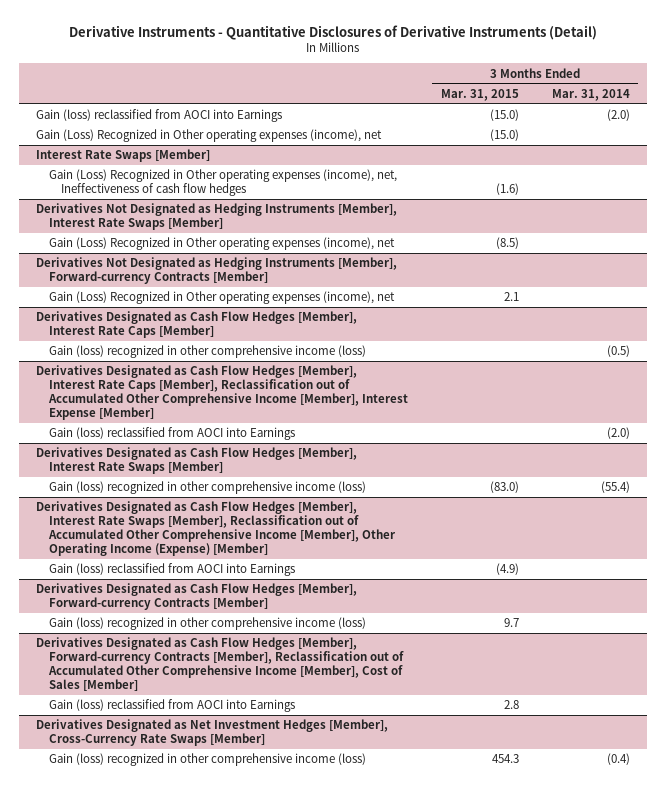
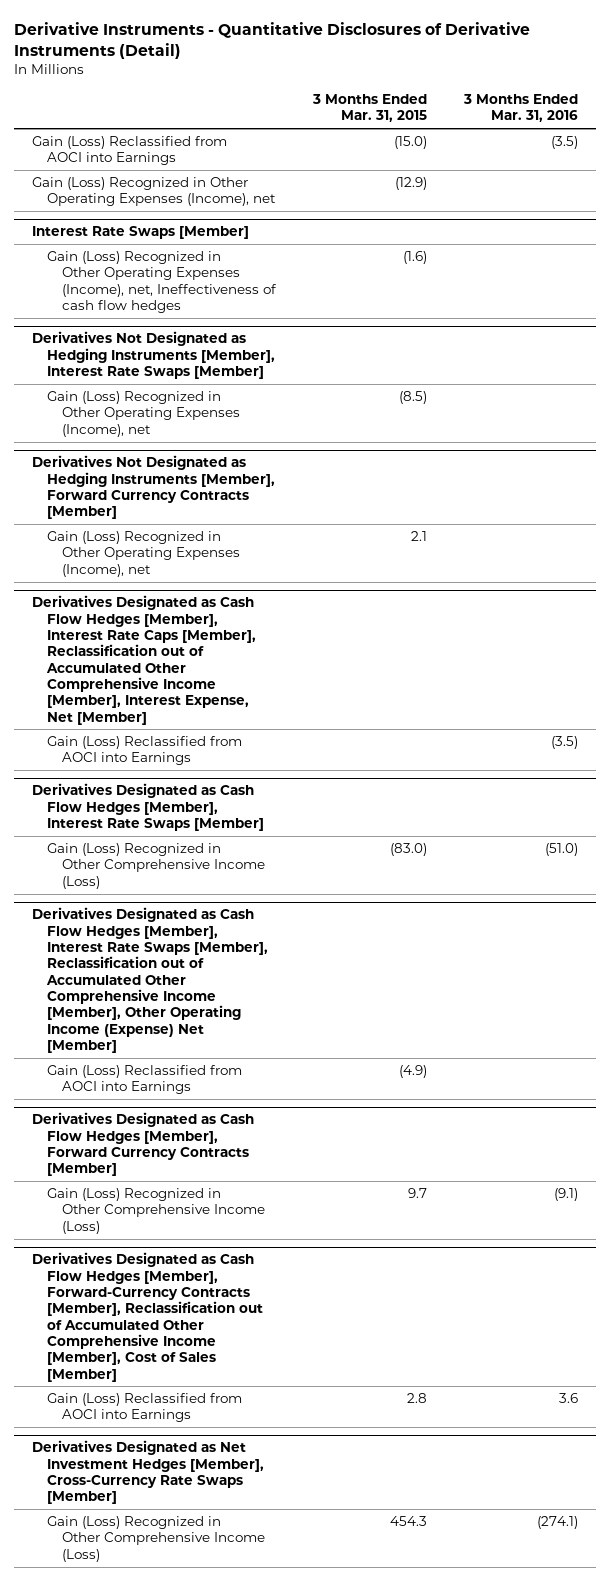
[552,88,631,101] Mar. 31, 2014 -> none
none -> [462,94,578,123] 3 Months Ended Mar. 31, 2016
[36,109,283,123] Gain (loss) reclassified from AOCI into Earnings -> [32,136,228,166] Gain (Loss) Reclassified from AOCI into Earnings
[36,129,383,143] Gain (Loss) Recognized in Other operating expenses (income), net -> [32,177,277,207] Gain (Loss) Recognized in Other Operating Expenses (Income), net
[489,129,519,142] (15.0) -> [394,177,427,191] (12.9)
[48,169,397,197] Gain (Loss) Recognized in Other operating expenses (income), net, Ineffectiveness of cash flow hedges -> [47,251,278,314] Gain (Loss) Recognized in Other Operating Expenses (Income), net, Ineffectiveness of cash flow hedges
[36,311,358,339] Derivatives Designated as Cash Flow Hedges [Member], Interest Rate Caps [Member] -> none
[48,345,366,359] Gain (loss) recognized in other comprehensive income (loss) -> none
[48,237,395,251] Gain (Loss) Recognized in Other operating expenses (income), net -> [47,391,241,437] Gain (Loss) Recognized in Other Operating Expenses (Income), net
[36,257,398,285] Derivatives Not Designated as Hedging Instruments [Member], Forward-currency Contracts [Member] -> [32,455,276,520] Derivatives Not Designated as Hedging Instruments [Member], Forward Currency Contracts [Member]
[48,291,395,305] Gain (Loss) Recognized in Other operating expenses (income), net -> [47,531,241,577] Gain (Loss) Recognized in Other Operating Expenses (Income), net
[36,365,408,420] Derivatives Designated as Cash Flow Hedges [Member], Interest Rate Caps [Member], Reclassification out of Accumulated Other Comprehensive Income [Member], Interest Expense [Member] -> [32,595,257,725] Derivatives Designated as Cash Flow Hedges [Member], Interest Rate Caps [Member], Reclassification out of Accumulated Other Comprehensive Income [Member], Interest Expense, Net [Member]
[48,427,295,441] Gain (loss) reclassified from AOCI into Earnings -> [47,736,243,766] Gain (Loss) Reclassified from AOCI into Earnings
[48,481,366,495] Gain (loss) recognized in other comprehensive income (loss) -> [47,843,266,889] Gain (Loss) Recognized in Other Comprehensive Income (Loss)
[36,501,396,556] Derivatives Designated as Cash Flow Hedges [Member], Interest Rate Swaps [Member], Reclassification out of Accumulated Other Comprehensive Income [Member], Other Operating Income (Expense) [Member] -> [32,907,269,1053] Derivatives Designated as Cash Flow Hedges [Member], Interest Rate Swaps [Member], Reclassification out of Accumulated Other Comprehensive Income [Member], Other Operating Income (Expense) Net [Member]
[48,563,295,577] Gain (loss) reclassified from AOCI into Earnings -> [47,1065,243,1095] Gain (Loss) Reclassified from AOCI into Earnings
[36,583,358,611] Derivatives Designated as Cash Flow Hedges [Member], Forward-currency Contracts [Member] -> [32,1112,255,1177] Derivatives Designated as Cash Flow Hedges [Member], Forward Currency Contracts [Member]
[48,617,366,631] Gain (loss) recognized in other comprehensive income (loss) -> [47,1188,266,1234] Gain (Loss) Recognized in Other Comprehensive Income (Loss)
[36,637,404,691] Derivatives Designated as Cash Flow Hedges [Member], Forward-currency Contracts [Member], Reclassification out of Accumulated Other Comprehensive Income [Member], Cost of Sales [Member] -> [32,1252,264,1382] Derivatives Designated as Cash Flow Hedges [Member], Forward-Currency Contracts [Member], Reclassification out of Accumulated Other Comprehensive Income [Member], Cost of Sales [Member]
[48,699,295,713] Gain (loss) reclassified from AOCI into Earnings -> [47,1393,243,1423] Gain (Loss) Reclassified from AOCI into Earnings
[48,753,366,767] Gain (loss) recognized in other comprehensive income (loss) -> [47,1516,266,1562] Gain (Loss) Recognized in Other Comprehensive Income (Loss)

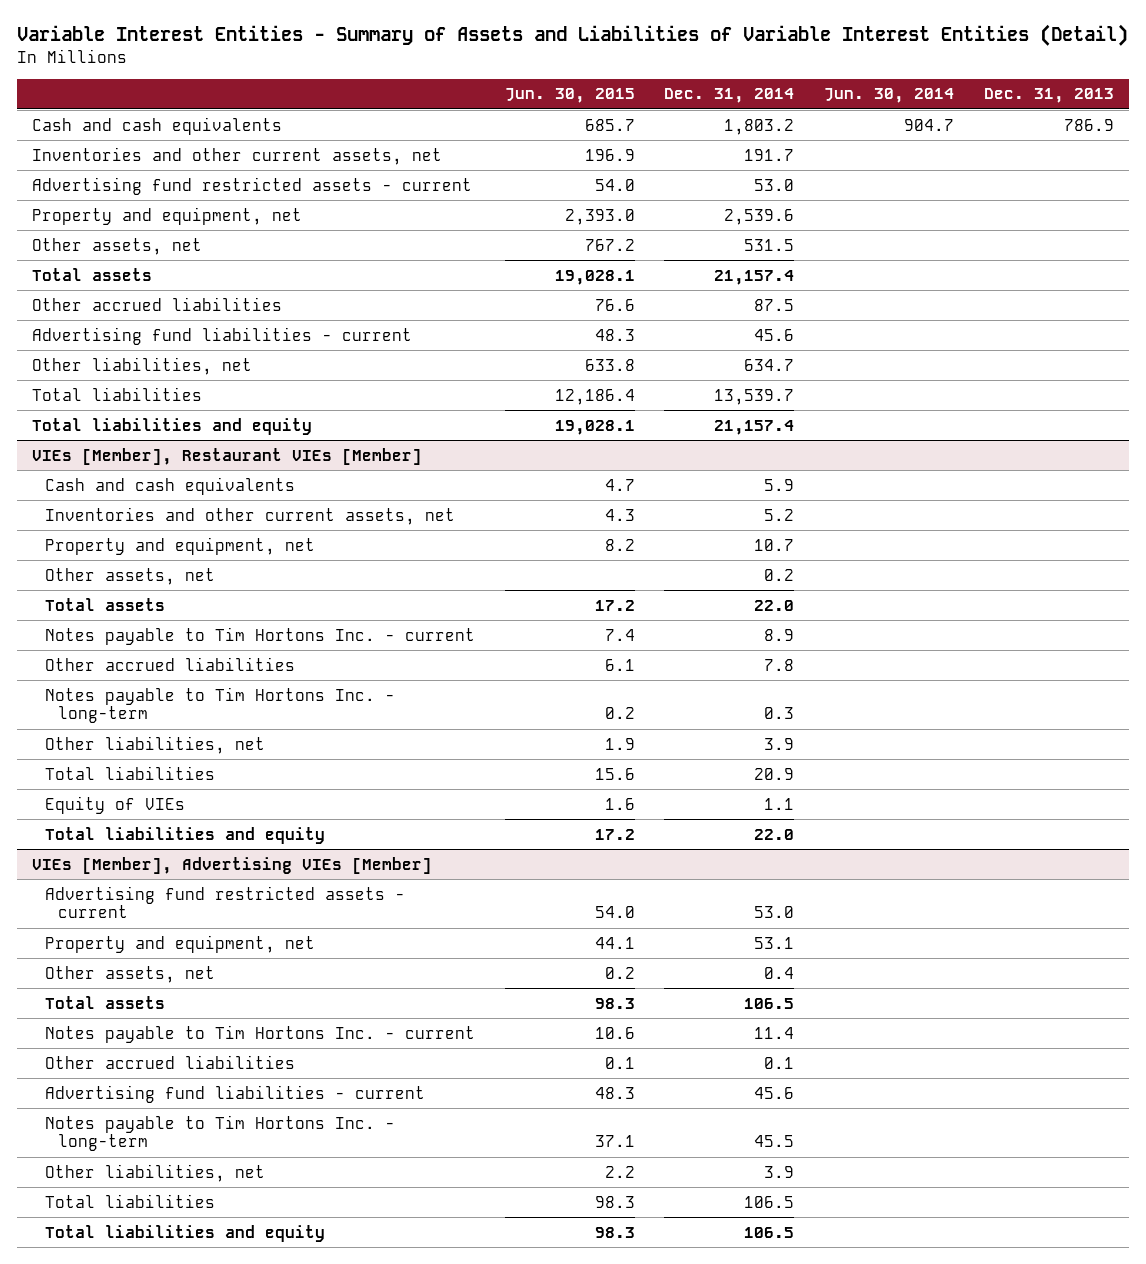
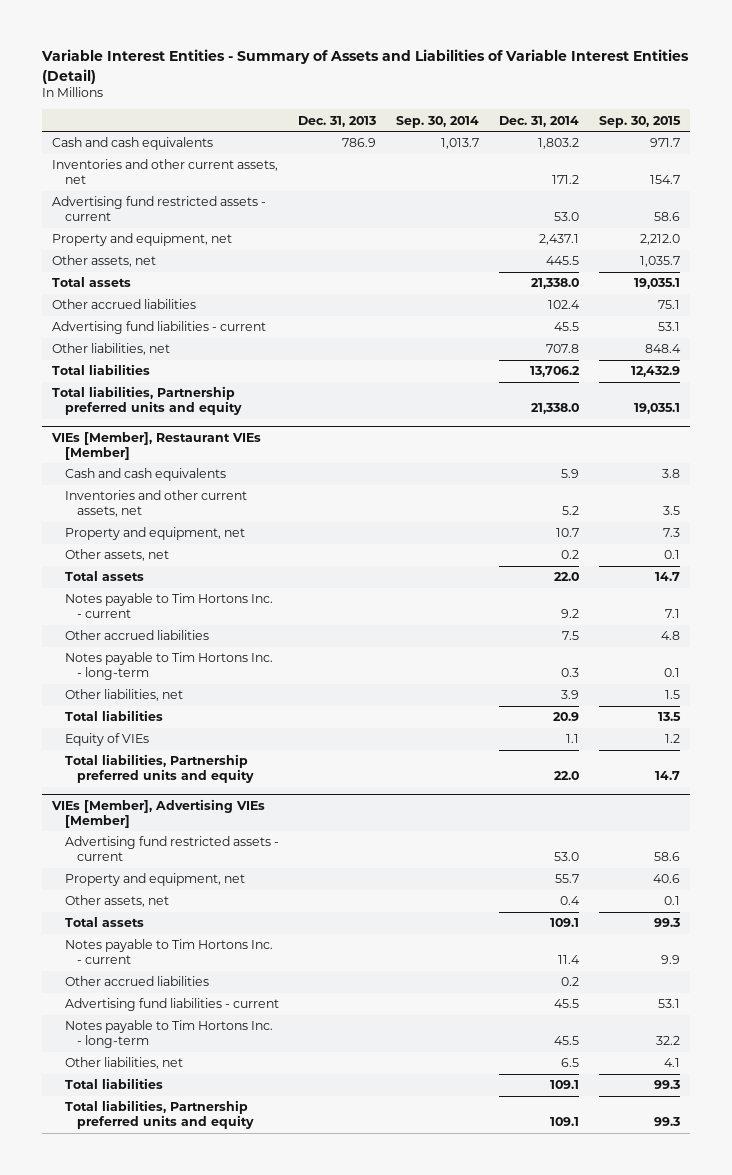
[504,88,635,104] Jun. 30, 2015 -> none
[824,88,955,104] Jun. 30, 2014 -> none
none -> [396,115,480,128] Sep. 30, 2014
none -> [598,115,681,128] Sep. 30, 2015
[744,148,795,161] 191.7 -> [552,175,580,185] 171.2
[724,208,795,225] 2,539.6 -> [539,234,580,246] 2,437.1
[744,238,795,251] 531.5 -> [546,256,580,266] 445.5
[714,269,795,285] 21,157.4 -> [531,278,580,290] 21,338.0
[754,298,795,311] 87.5 -> [548,300,581,310] 102.4
[754,328,795,341] 45.6 -> [554,322,580,332] 45.5
[744,358,795,371] 634.7 -> [546,344,580,354] 707.8
[714,388,795,405] 13,539.7 -> [530,366,581,378] 13,706.2
[31,417,312,435] Total liabilities and equity -> [52,386,242,416] Total liabilities, Partnership preferred units and equity
[714,419,795,435] 21,157.4 -> [531,403,580,415] 21,338.0
[764,628,795,641] 8.9 -> [561,609,580,619] 9.2
[764,658,795,671] 7.8 -> [562,631,580,641] 7.5
[44,826,325,844] Total liabilities and equity -> [64,754,255,784] Total liabilities, Partnership preferred units and equity
[754,936,795,949] 53.1 -> [555,874,580,884] 55.7
[744,997,795,1009] 106.5 -> [550,918,580,928] 109.1
[764,1056,795,1069] 0.1 -> [561,977,580,987] 0.2
[754,1086,795,1099] 45.6 -> [554,999,580,1009] 45.5
[764,1165,795,1178] 3.9 -> [561,1058,580,1068] 6.5
[744,1195,795,1208] 106.5 -> [550,1080,580,1090] 109.1
[44,1224,325,1242] Total liabilities and equity -> [64,1100,255,1130] Total liabilities, Partnership preferred units and equity
[744,1226,795,1238] 106.5 -> [550,1117,580,1127] 109.1

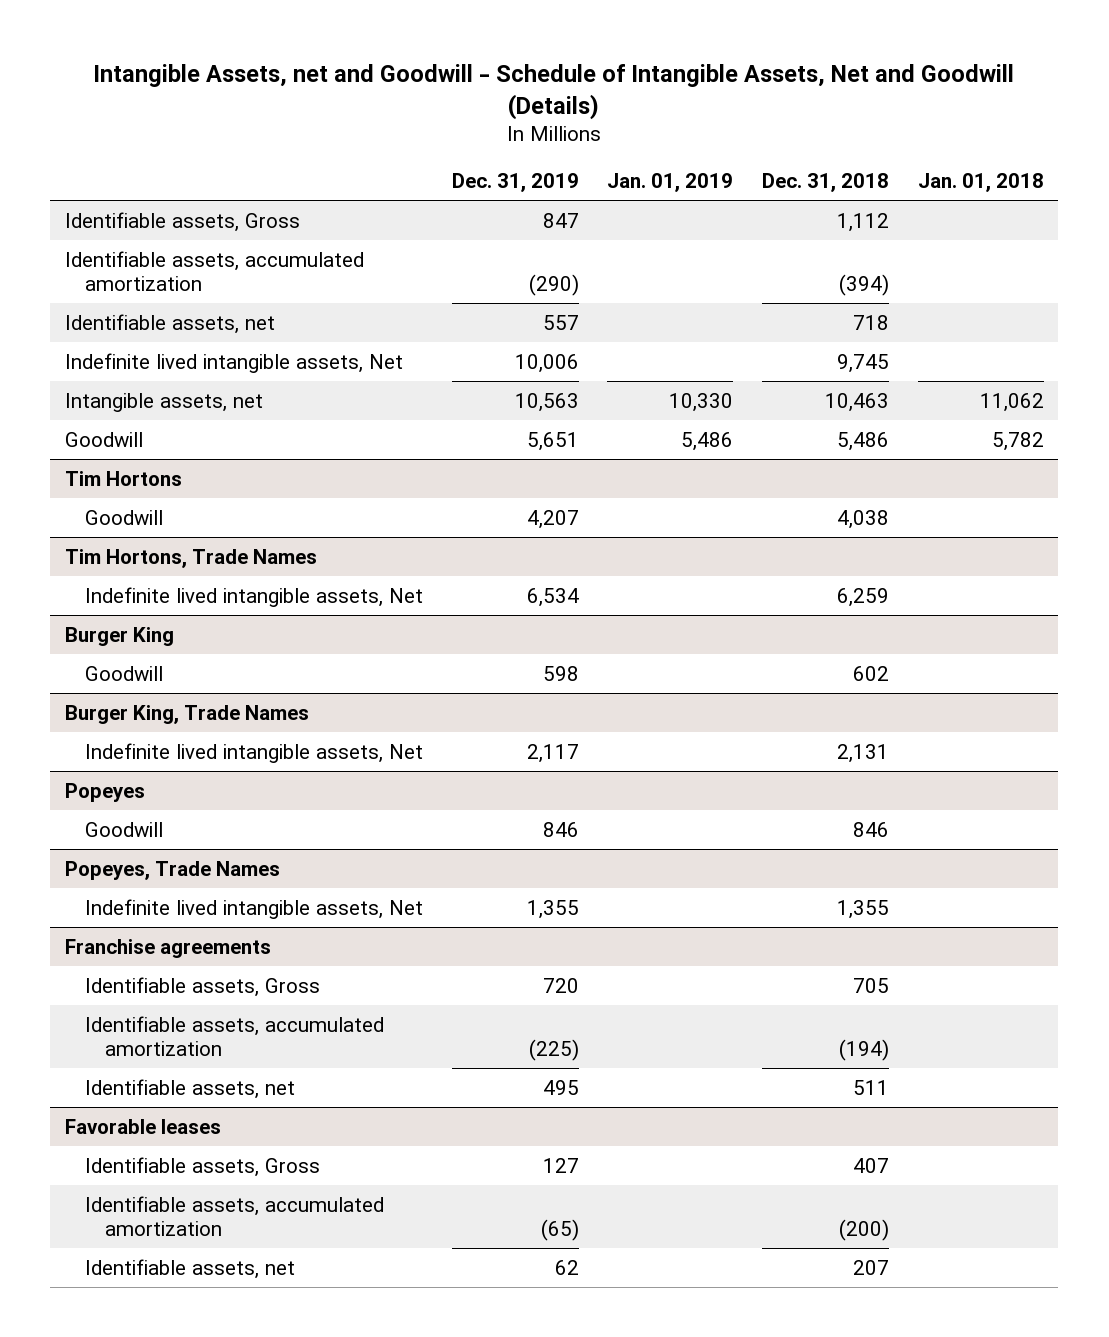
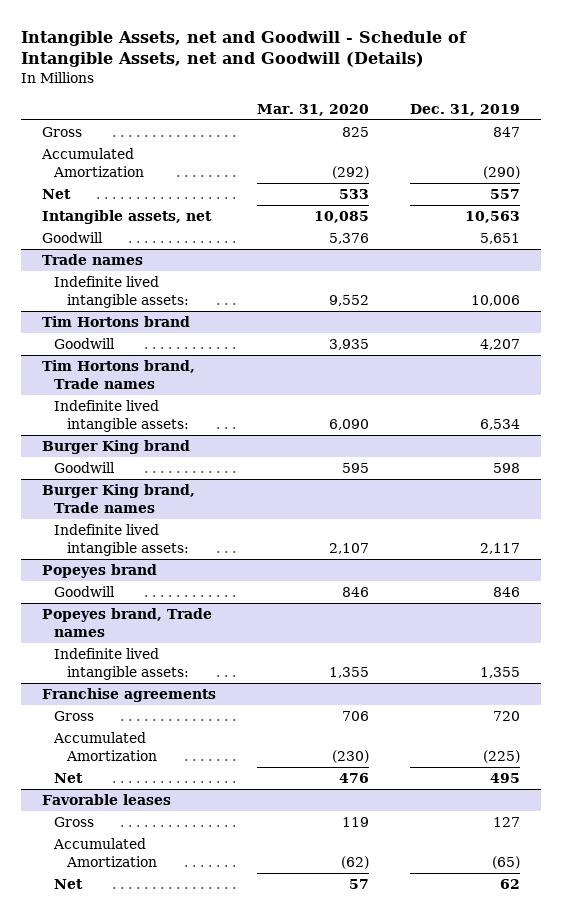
[93,63,1015,120] Intangible Assets, net and Goodwill - Schedule of Intangible Assets, Net and Goodwill (Details) -> [21,30,468,68] Intangible Assets, net and Goodwill - Schedule of Intangible Assets, net and Goodwill (Details)
[607,173,734,193] Jan. 01, 2019 -> none
[762,173,890,193] Dec. 31, 2018 -> none
[917,173,1044,193] Jan. 01, 2018 -> none
none -> [256,103,369,116] Mar. 31, 2020
[64,352,403,373] Indefinite lived intangible assets, Net -> none
[64,211,300,232] Identifiable assets, Gross -> [41,127,82,138] Gross
[64,250,364,291] Identifiable assets, accumulated amortization -> [40,148,145,178] Accumulated Amortization
[64,313,275,334] Identifiable assets, net -> [41,189,71,200] Net
none -> [41,254,143,266] Trade names
none -> [54,276,189,309] Indefinite lived intangible assets:
[64,470,182,486] Tim Hortons -> [41,316,190,328] Tim Hortons brand
[64,548,317,568] Tim Hortons, Trade Names -> [41,360,195,390] Tim Hortons brand, Trade names
[84,586,423,607] Indefinite lived intangible assets, Net -> [54,400,189,433] Indefinite lived intangible assets:
[64,626,174,646] Burger King -> [41,440,190,455] Burger King brand
[64,704,309,724] Burger King, Trade Names -> [41,484,195,514] Burger King brand, Trade names
[84,742,423,763] Indefinite lived intangible assets, Net -> [54,524,189,557] Indefinite lived intangible assets:
[64,782,145,802] Popeyes -> [41,564,157,579] Popeyes brand
[64,860,280,880] Popeyes, Trade Names -> [41,608,212,638] Popeyes brand, Trade names
[84,898,423,919] Indefinite lived intangible assets, Net -> [54,648,189,681] Indefinite lived intangible assets:
[84,976,320,997] Identifiable assets, Gross -> [54,711,95,722] Gross
[84,1015,384,1056] Identifiable assets, accumulated amortization -> [53,732,157,762] Accumulated Amortization
[84,1078,295,1099] Identifiable assets, net -> [54,773,84,784] Net
[84,1156,320,1177] Identifiable assets, Gross -> [54,817,95,828] Gross
[84,1195,384,1236] Identifiable assets, accumulated amortization -> [53,838,157,868] Accumulated Amortization
[84,1258,295,1279] Identifiable assets, net -> [54,879,84,890] Net

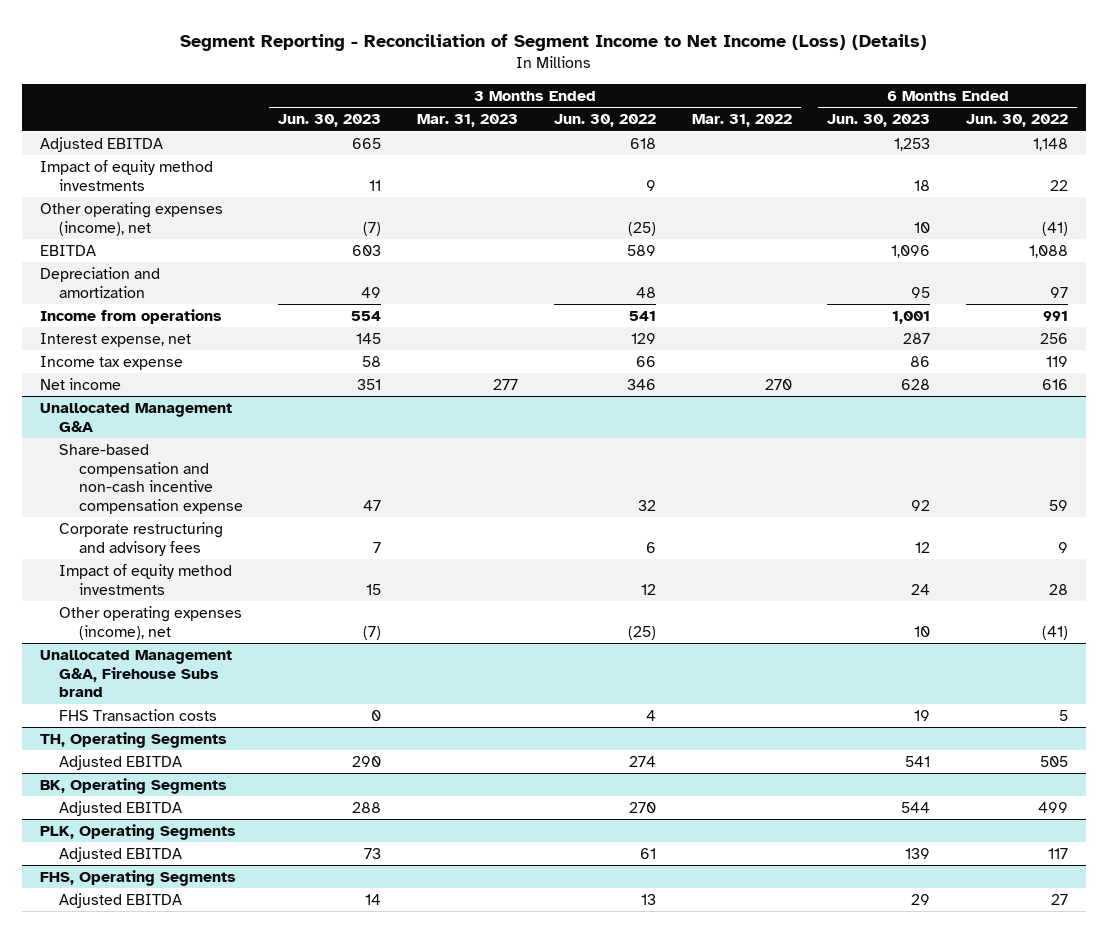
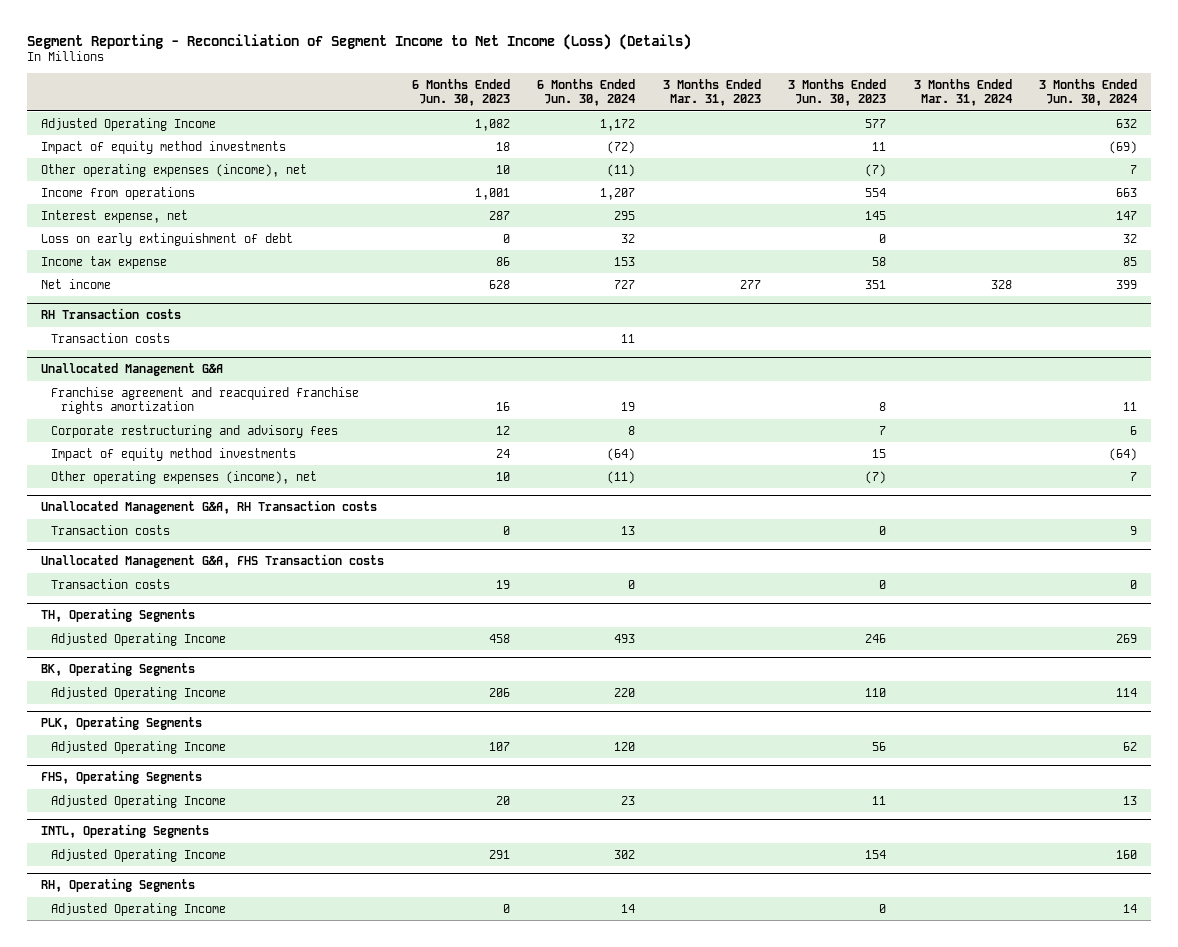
[553,114,656,128] Jun. 30, 2022 -> none
[691,114,792,128] Mar. 31, 2022 -> none
[966,114,1069,128] Jun. 30, 2022 -> none
none -> [537,78,636,107] 6 Months Ended Jun. 30, 2024
none -> [913,78,1012,107] 3 Months Ended Mar. 31, 2024
none -> [1039,78,1138,107] 3 Months Ended Jun. 30, 2024
[39,137,163,153] Adjusted EBITDA -> [41,117,217,131] Adjusted Operating Income
[352,138,382,150] 665 -> [865,118,887,128] 577
[894,138,931,152] 1,253 -> [474,118,510,131] 1,082
[39,245,96,257] EBITDA -> none
[39,267,160,298] Depreciation and amortization -> none
none -> [41,232,294,246] Loss on early extinguishment of debt
none -> [41,307,182,319] RH Transaction costs
none -> [51,332,171,343] Transaction costs
[59,444,243,514] Share-based compensation and non-cash incentive compensation expense -> none
none -> [51,386,360,415] Franchise agreement and reacquired franchise rights amortization
[39,650,232,698] Unallocated Management G&A, Firehouse Subs brand -> none
none -> [41,499,378,514] Unallocated Management G&A, RH Transaction costs
[59,709,218,722] FHS Transaction costs -> [51,524,171,535] Transaction costs
[914,710,931,722] 19 -> [502,525,510,535] 0
none -> [41,553,385,568] Unallocated Management G&A, FHS Transaction costs
none -> [51,578,171,589] Transaction costs
[59,755,183,771] Adjusted EBITDA -> [51,632,227,646] Adjusted Operating Income
[352,756,382,768] 290 -> [865,633,887,643] 246
[905,756,931,768] 541 -> [488,633,510,643] 458
[59,801,183,817] Adjusted EBITDA -> [51,686,227,700] Adjusted Operating Income
[352,802,382,814] 288 -> [865,687,887,697] 110
[901,802,931,814] 544 -> [488,687,510,697] 206
[59,847,183,863] Adjusted EBITDA -> [51,740,227,754] Adjusted Operating Income
[364,848,382,860] 73 -> [872,741,887,751] 56
[905,848,931,860] 139 -> [488,741,510,751] 107
[59,893,183,909] Adjusted EBITDA -> [51,794,227,808] Adjusted Operating Income
[365,894,382,906] 14 -> [872,795,887,805] 11
[911,894,931,906] 29 -> [495,795,510,805] 20
none -> [41,823,210,838] INTL, Operating Segments
none -> [51,848,227,862] Adjusted Operating Income
none -> [41,877,196,892] RH, Operating Segments
none -> [51,902,227,916] Adjusted Operating Income

